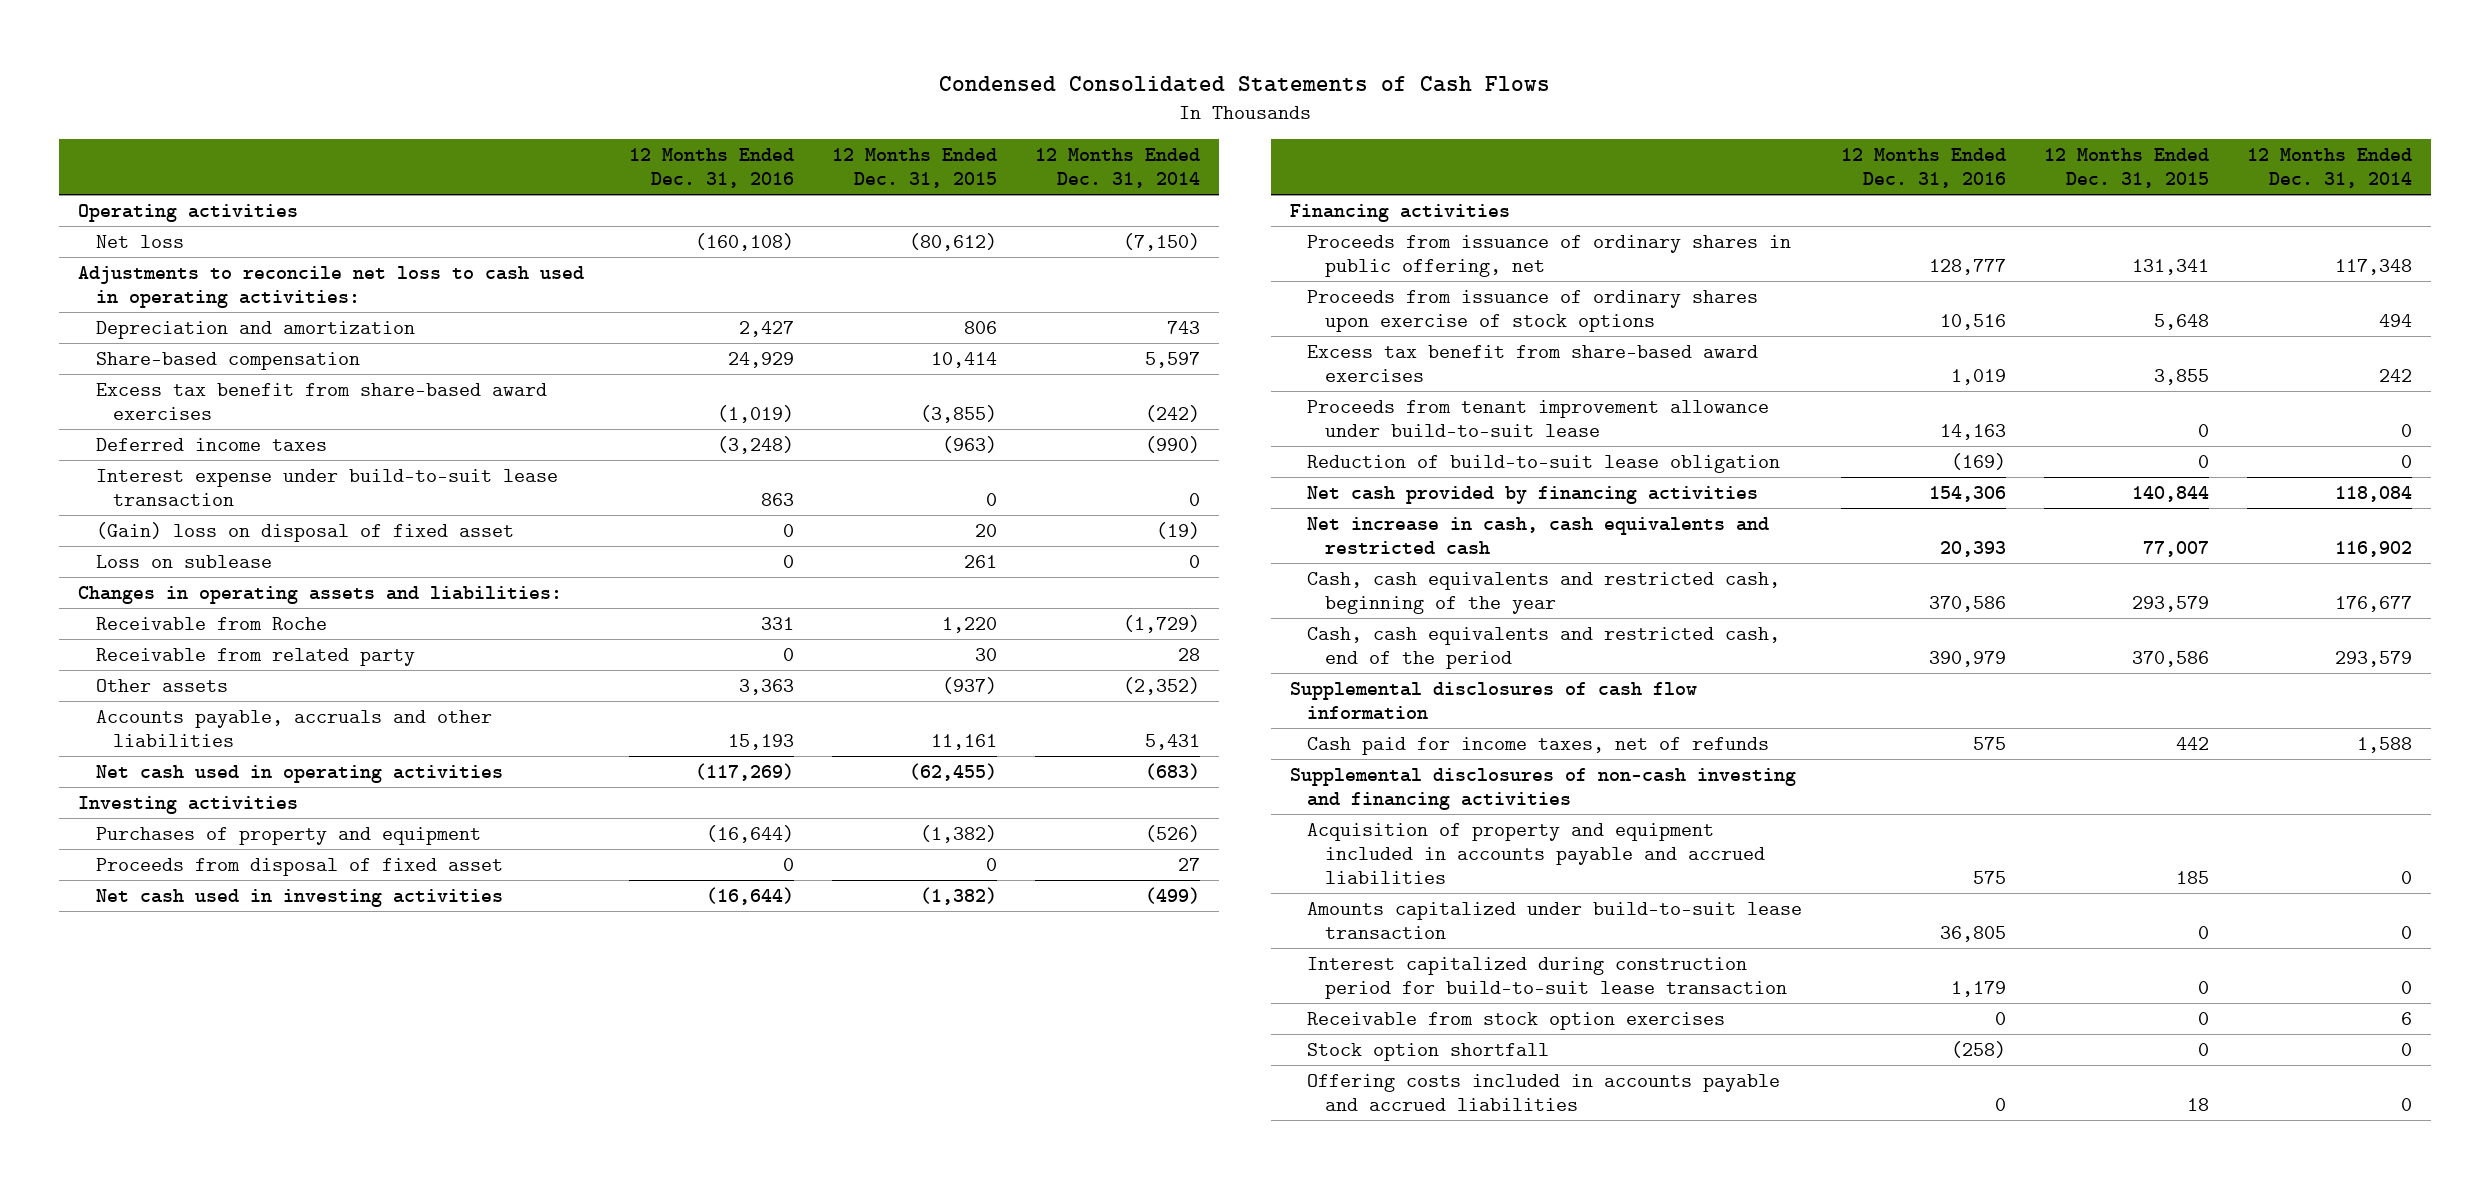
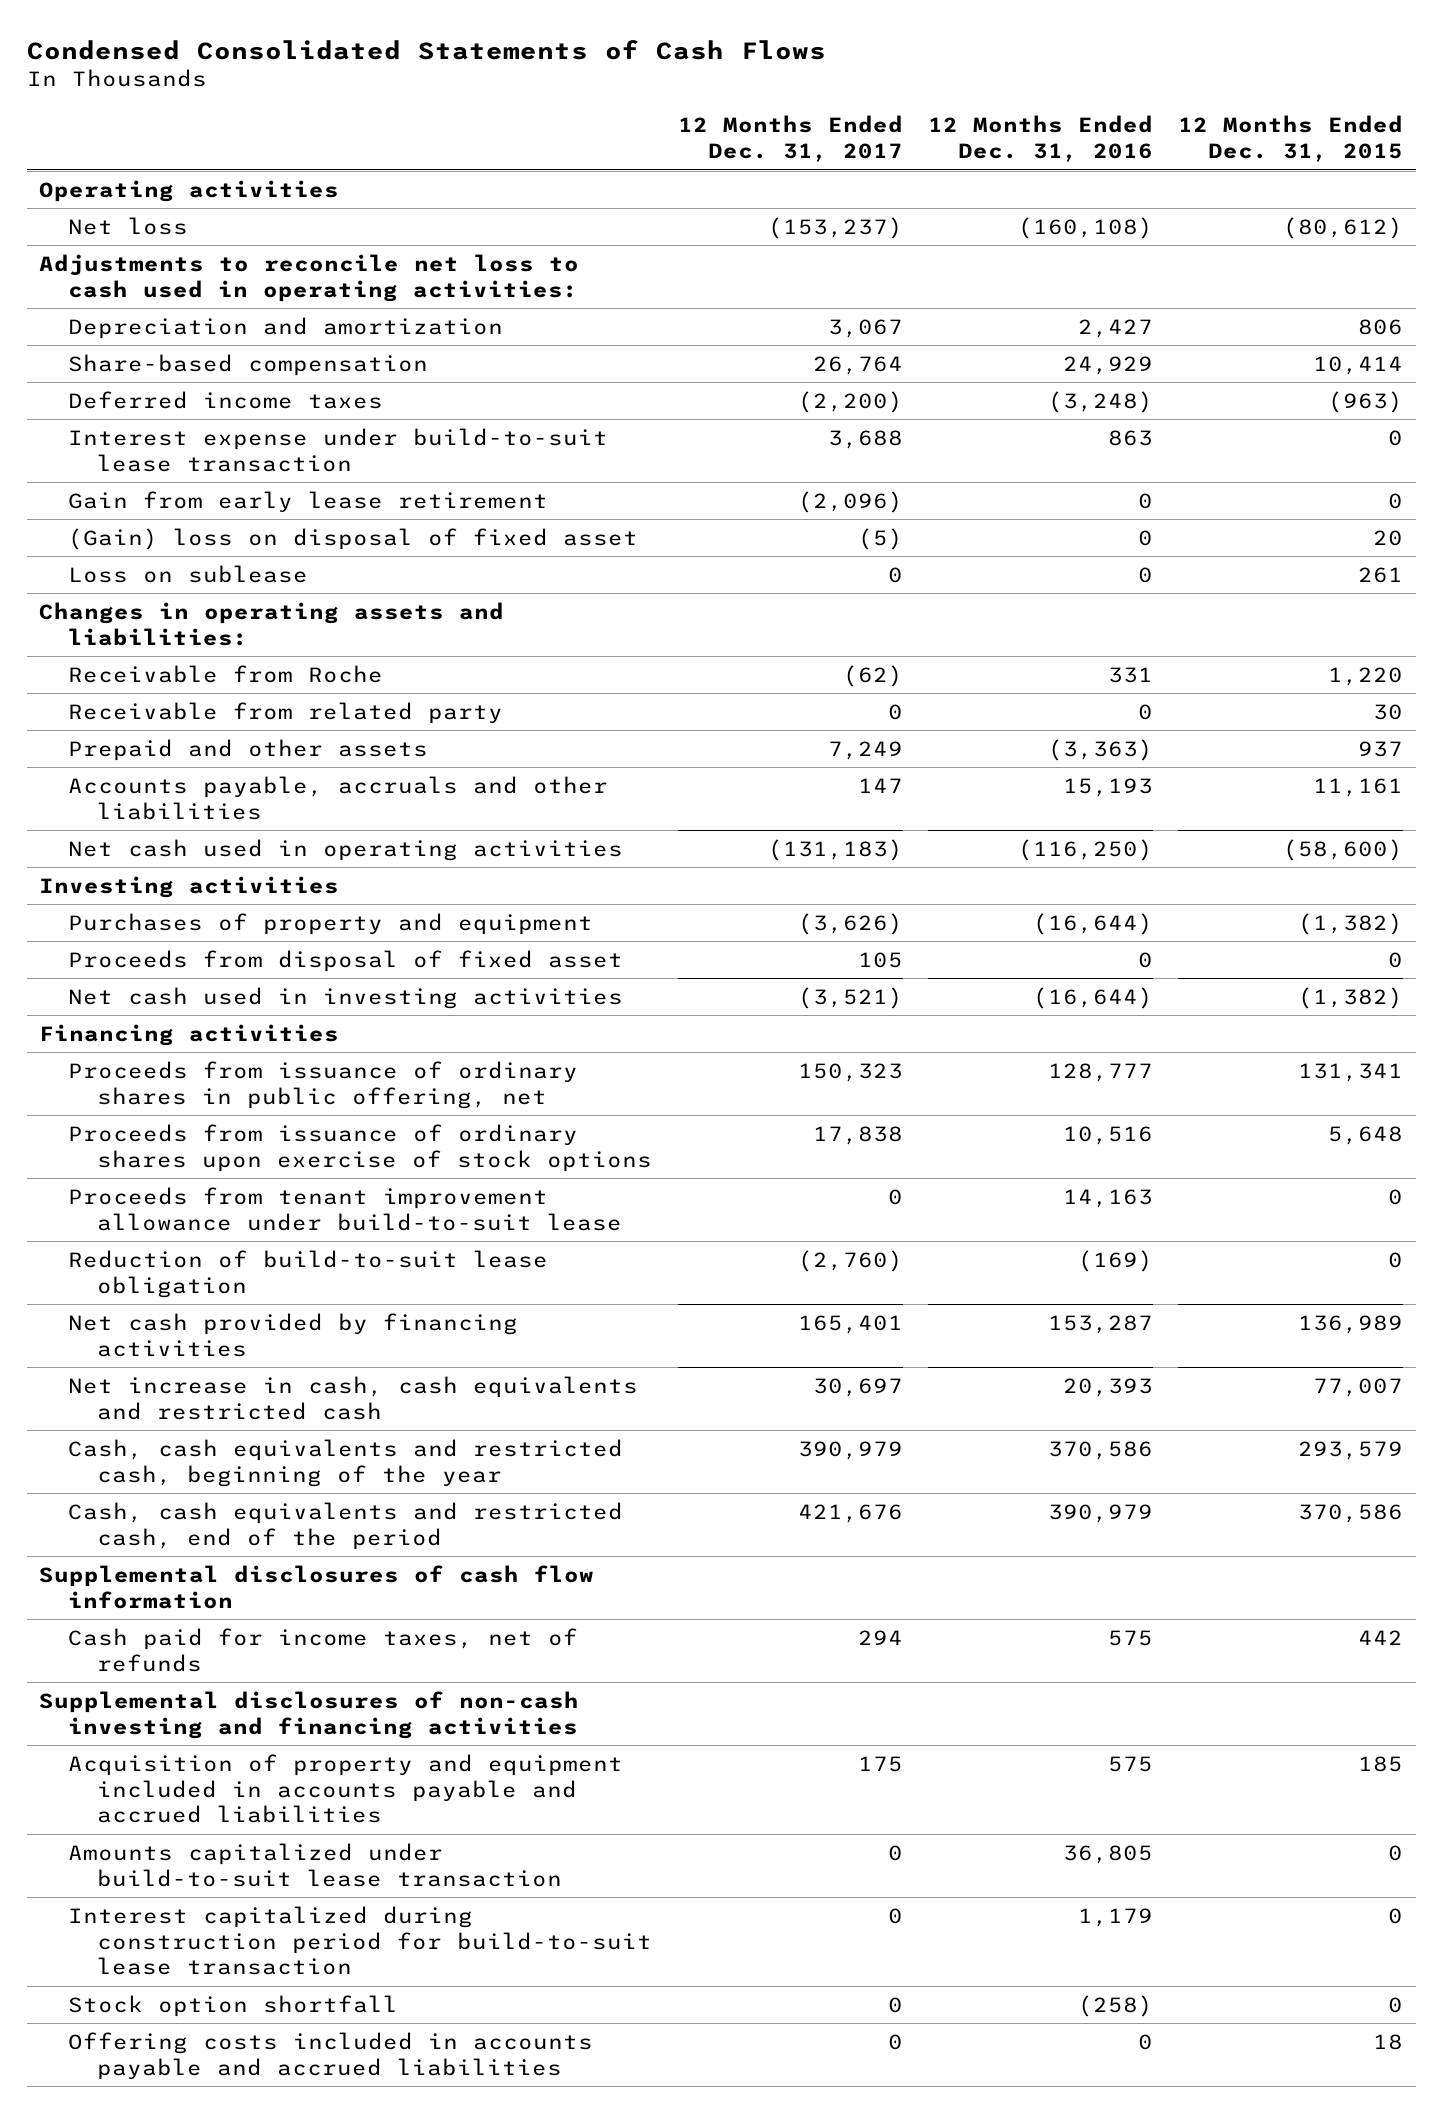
[1035,147,1201,189] 12 Months Ended Dec. 31, 2014 -> none
none -> [677,115,903,163] 12 Months Ended Dec. 31, 2017
[95,382,547,420] Excess tax benefit from share-based award exercises -> none
none -> [68,490,549,513] Gain from early lease retirement
[95,678,228,692] Other assets -> [68,738,429,761] Prepaid and other assets
[738,678,794,695] 3,363 -> [1047,738,1153,761] (3,363)
[942,676,998,694] (937) -> [1357,740,1403,757] 937
[694,762,794,781] (117,269) -> [1017,838,1153,861] (116,250)
[909,762,998,781] (62,455) -> [1282,838,1403,861] (58,600)
[1307,344,1759,382] Excess tax benefit from share-based award exercises -> none
[1928,485,2006,502] 154,306 -> [1047,1314,1153,1334] 153,287
[2131,485,2209,502] 140,844 -> [1297,1314,1403,1334] 136,989
[1307,1011,1726,1030] Receivable from stock option exercises -> none

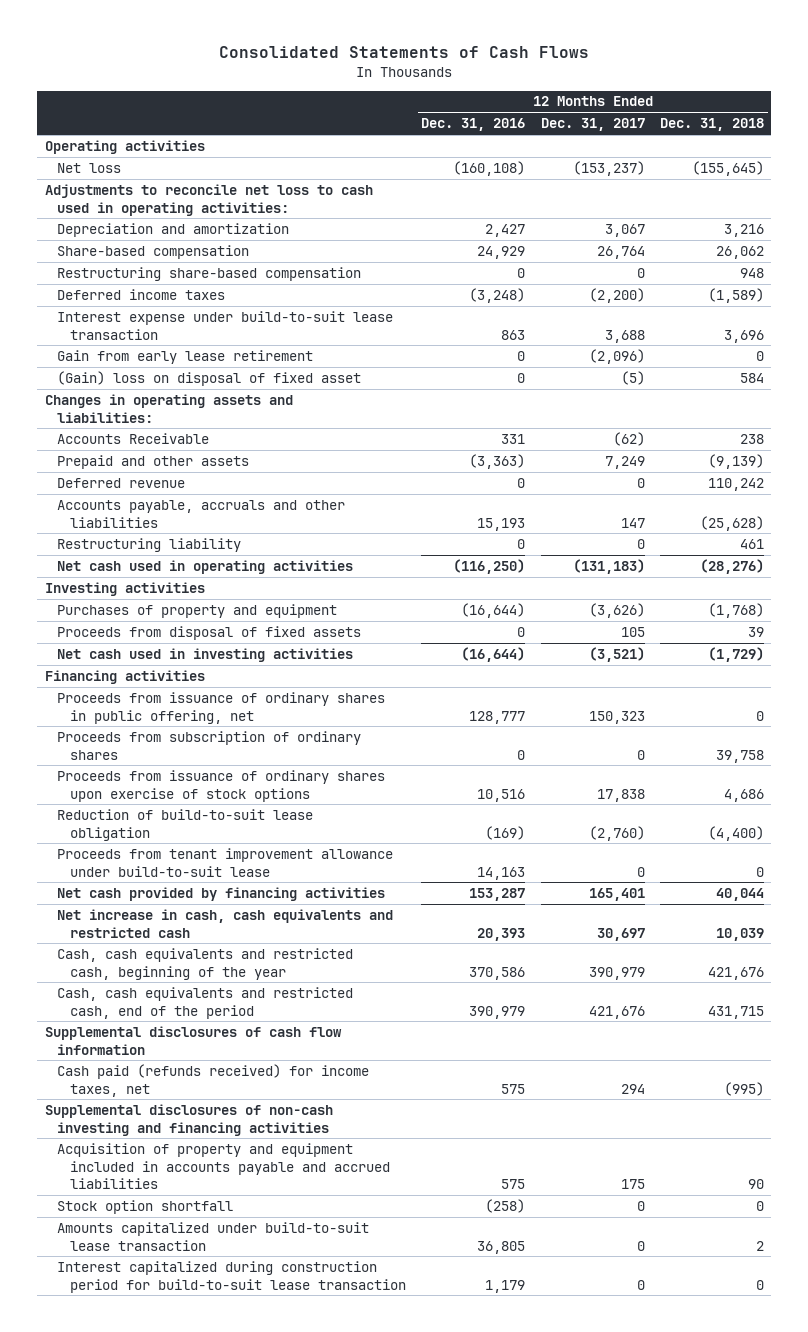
[26,39,826,60] Condensed Consolidated Statements of Cash Flows -> [219,46,590,59] Consolidated Statements of Cash Flows
[1177,115,1403,163] 12 Months Ended Dec. 31, 2015 -> none
none -> [659,118,764,132] Dec. 31, 2018
none -> [57,266,362,281] Restructuring share-based compensation
[68,564,309,583] Loss on sublease -> none
[68,701,504,724] Receivable from related party -> none
[68,664,384,683] Receivable from Roche -> [57,432,210,444] Accounts Receivable
none -> [57,477,186,488] Deferred revenue
none -> [57,537,242,552] Restructuring liability
[68,949,624,972] Proceeds from disposal of fixed asset -> [57,625,362,640] Proceeds from disposal of fixed assets
none -> [57,730,362,760] Proceeds from subscription of ordinary shares
[68,1186,623,1231] Proceeds from tenant improvement allowance under build-to-suit lease -> [57,847,394,877] Proceeds from tenant improvement allowance under build-to-suit lease
[68,1627,579,1672] Cash paid for income taxes, net of refunds -> [57,1063,370,1097] Cash paid (refunds received) for income taxes, net
[68,1994,399,2017] Stock option shortfall -> [57,1199,234,1214] Stock option shortfall
[68,2031,594,2080] Offering costs included in accounts payable and accrued liabilities -> none

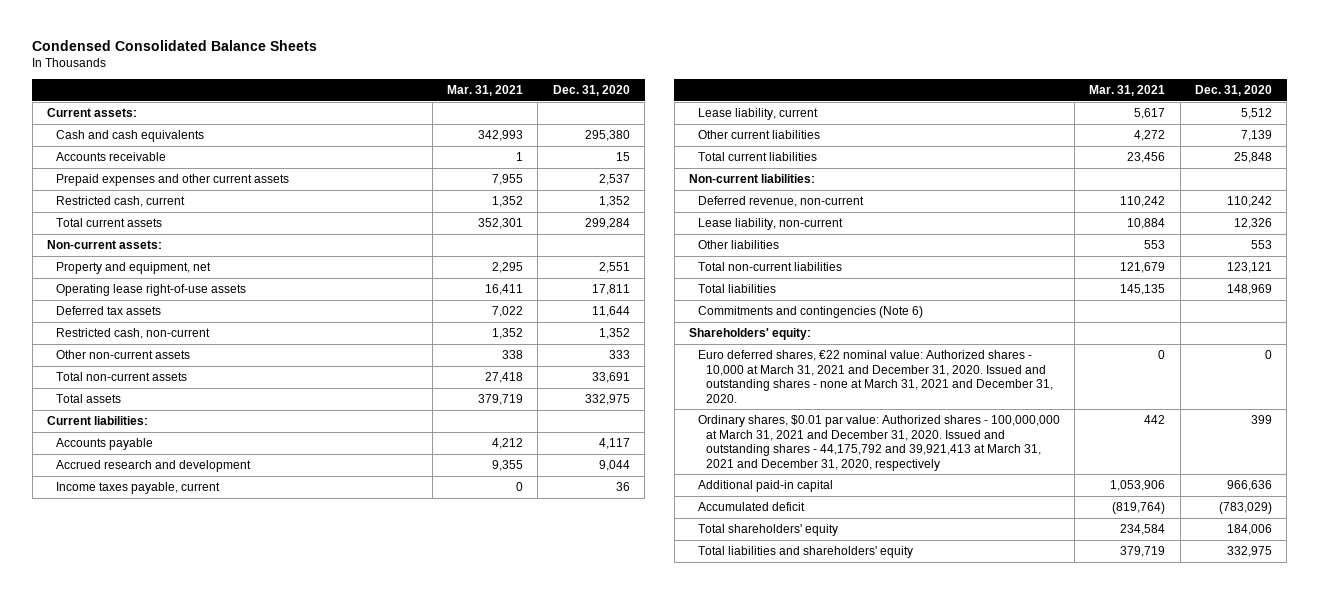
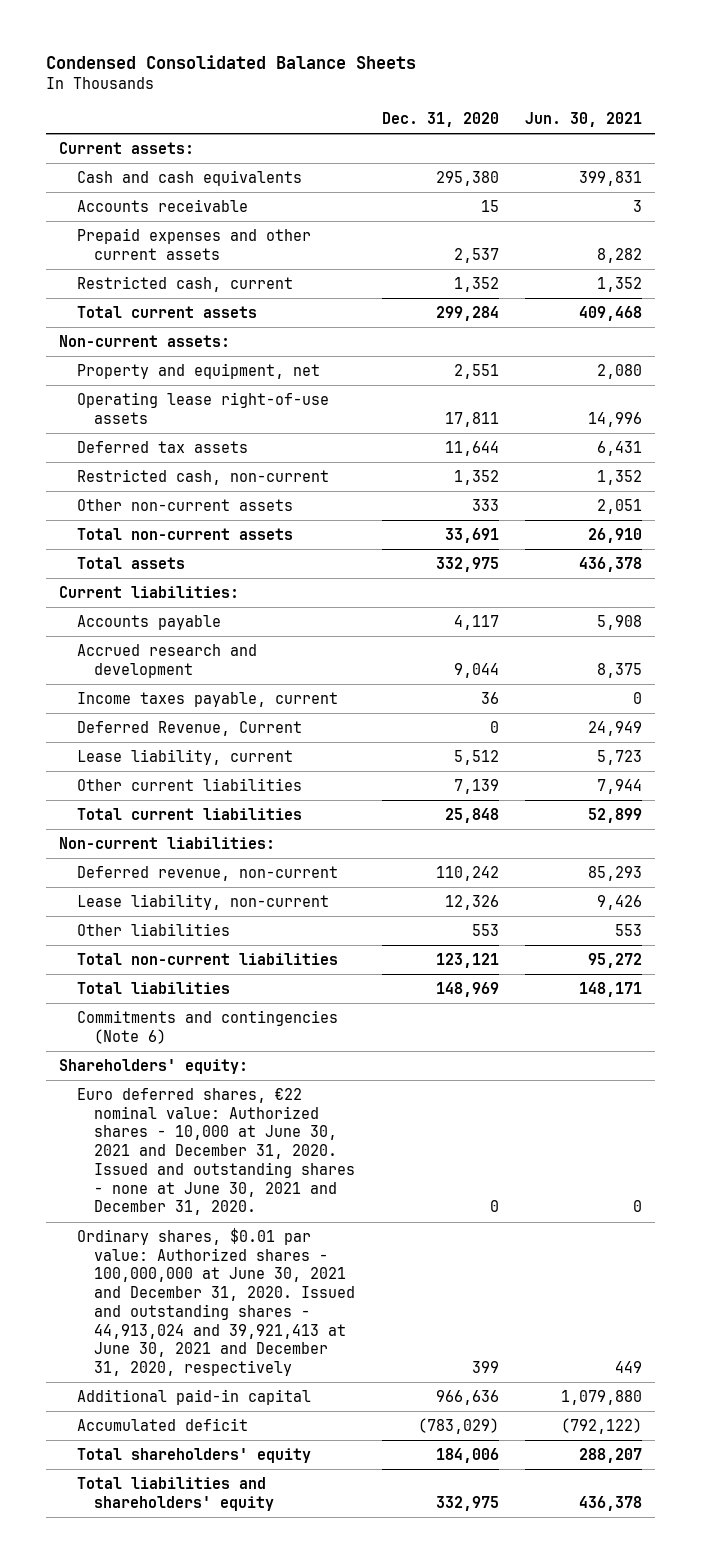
[447,85,524,97] Mar. 31, 2021 -> none
none -> [524,112,642,128] Jun. 30, 2021
none -> [76,721,302,737] Deferred Revenue, Current
[697,350,1054,403] Euro deferred shares, €22 nominal value: Authorized shares - 10,000 at March 31, 2021 and December 31, 2020. Issued and outstanding shares - none at March 31, 2021 and December 31, 2020. -> [76,1088,356,1216] Euro deferred shares, €22 nominal value: Authorized shares - 10,000 at June 30, 2021 and December 31, 2020. Issued and outstanding shares - none at June 30, 2021 and December 31, 2020.
[697,415,1060,471] Ordinary shares, $0.01 par value: Authorized shares - 100,000,000 at March 31, 2021 and December 31, 2020. Issued and outstanding shares - 44,175,792 and 39,921,413 at March 31, 2021 and December 31, 2020, respectively -> [76,1228,356,1377] Ordinary shares, $0.01 par value: Authorized shares - 100,000,000 at June 30, 2021 and December 31, 2020. Issued and outstanding shares - 44,913,024 and 39,921,413 at June 30, 2021 and December 31, 2020, respectively

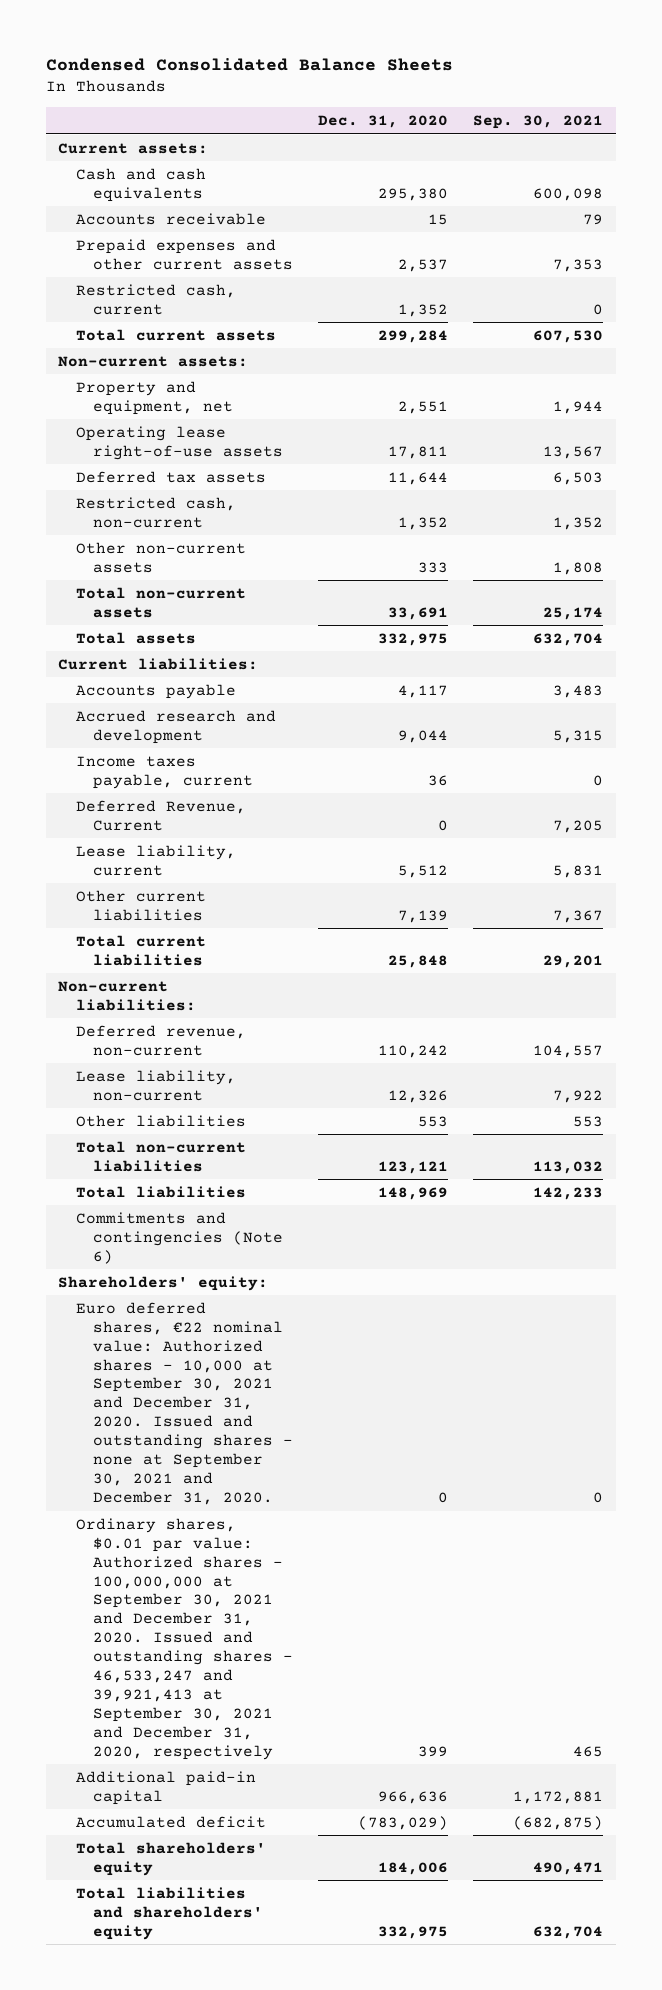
[524,112,642,128] Jun. 30, 2021 -> none
none -> [473,114,604,129] Sep. 30, 2021
[76,1088,356,1216] Euro deferred shares, €22 nominal value: Authorized shares - 10,000 at June 30, 2021 and December 31, 2020. Issued and outstanding shares - none at June 30, 2021 and December 31, 2020. -> [75,1301,294,1505] Euro deferred shares, €22 nominal value: Authorized shares - 10,000 at September 30, 2021 and December 31, 2020. Issued and outstanding shares - none at September 30, 2021 and December 31, 2020.
[76,1228,356,1377] Ordinary shares, $0.01 par value: Authorized shares - 100,000,000 at June 30, 2021 and December 31, 2020. Issued and outstanding shares - 44,913,024 and 39,921,413 at June 30, 2021 and December 31, 2020, respectively -> [75,1517,294,1760] Ordinary shares, $0.01 par value: Authorized shares - 100,000,000 at September 30, 2021 and December 31, 2020. Issued and outstanding shares - 46,533,247 and 39,921,413 at September 30, 2021 and December 31, 2020, respectively

